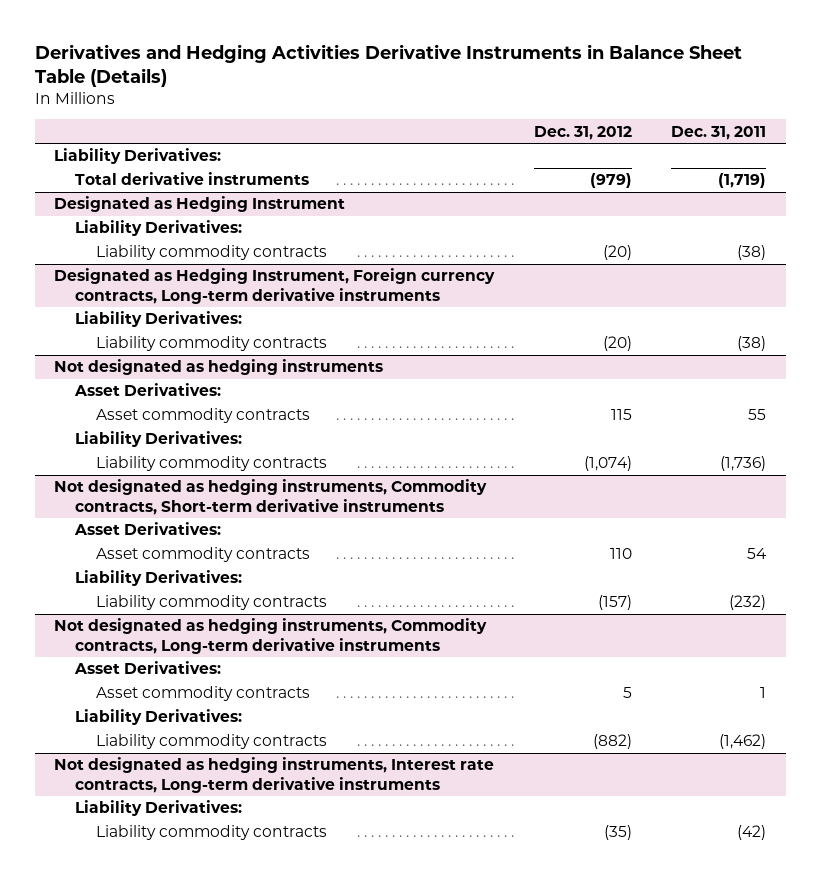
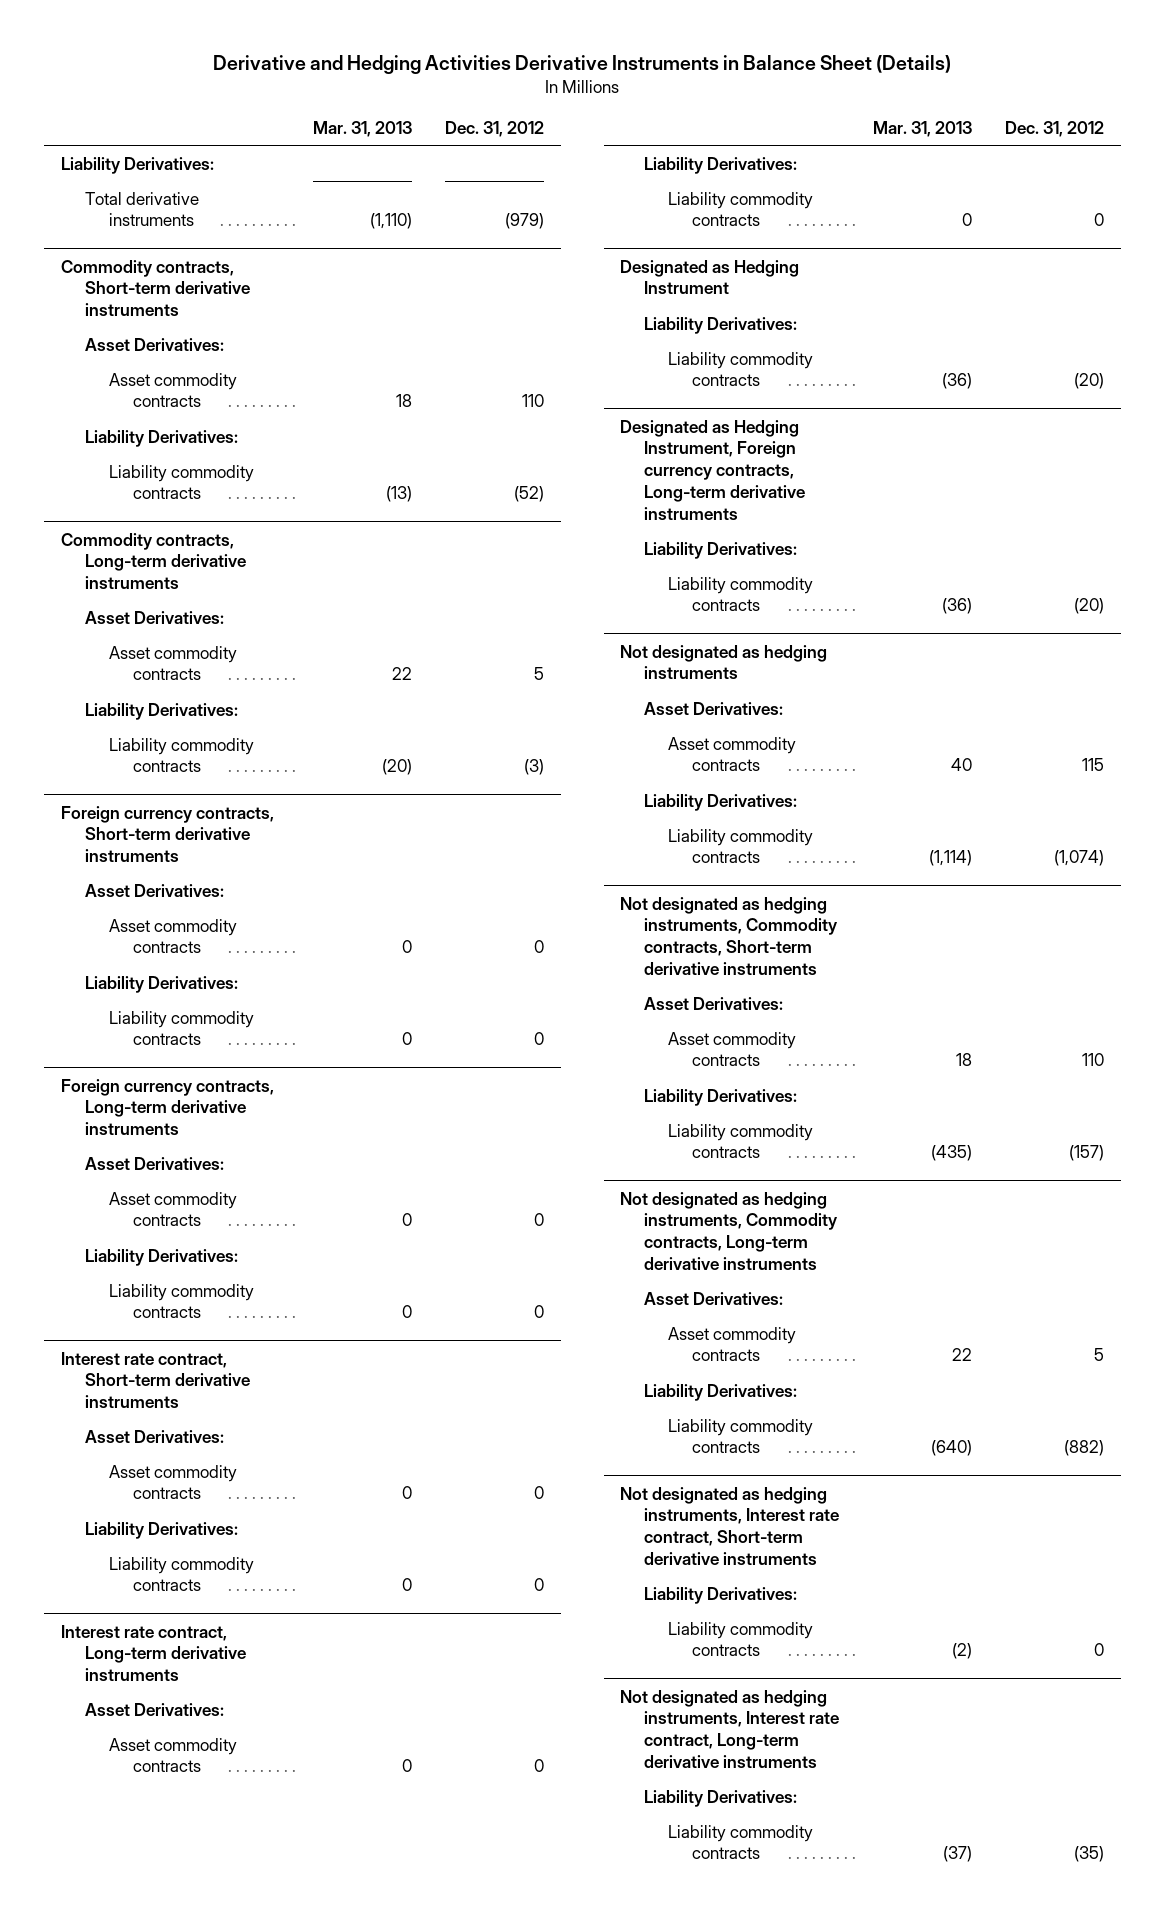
[34,43,742,87] Derivatives and Hedging Activities Derivative Instruments in Balance Sheet Table (Details) -> [213,55,952,75] Derivative and Hedging Activities Derivative Instruments in Balance Sheet (Details)
[671,125,767,140] Dec. 31, 2011 -> none
none -> [313,121,413,138] Mar. 31, 2013
none -> [60,259,250,317] Commodity contracts, Short-term derivative instruments
none -> [84,337,224,351] Asset Derivatives:
none -> [108,372,237,408] Asset commodity contracts
none -> [84,429,238,447] Liability Derivatives:
none -> [108,464,254,500] Liability commodity contracts
none -> [60,532,246,590] Commodity contracts, Long-term derivative instruments
none -> [84,610,224,624] Asset Derivatives:
none -> [108,645,237,681] Asset commodity contracts
none -> [84,702,238,720] Liability Derivatives:
none -> [108,737,254,773] Liability commodity contracts
none -> [60,805,274,863] Foreign currency contracts, Short-term derivative instruments
none -> [84,883,224,897] Asset Derivatives:
none -> [108,918,237,954] Asset commodity contracts
none -> [84,975,238,993] Liability Derivatives:
none -> [108,1010,254,1046] Liability commodity contracts
none -> [60,1078,274,1136] Foreign currency contracts, Long-term derivative instruments
none -> [84,1156,224,1170] Asset Derivatives:
none -> [108,1191,237,1227] Asset commodity contracts
none -> [84,1248,238,1266] Liability Derivatives:
none -> [108,1283,254,1319] Liability commodity contracts
none -> [60,1351,250,1409] Interest rate contract, Short-term derivative instruments
none -> [84,1429,224,1443] Asset Derivatives:
none -> [108,1464,237,1500] Asset commodity contracts
none -> [84,1521,238,1539] Liability Derivatives:
none -> [108,1556,254,1592] Liability commodity contracts
none -> [60,1624,246,1682] Interest rate contract, Long-term derivative instruments
none -> [84,1702,224,1716] Asset Derivatives:
none -> [108,1737,237,1773] Asset commodity contracts
none -> [644,156,798,174] Liability Derivatives:
none -> [668,191,814,227] Liability commodity contracts
[54,757,495,793] Not designated as hedging instruments, Interest rate contracts, Long-term derivative instruments -> [620,1486,840,1565] Not designated as hedging instruments, Interest rate contract, Short-term derivative instruments
none -> [668,1621,814,1657] Liability commodity contracts
none -> [620,1689,840,1768] Not designated as hedging instruments, Interest rate contract, Long-term derivative instruments
none -> [644,1789,798,1807] Liability Derivatives:

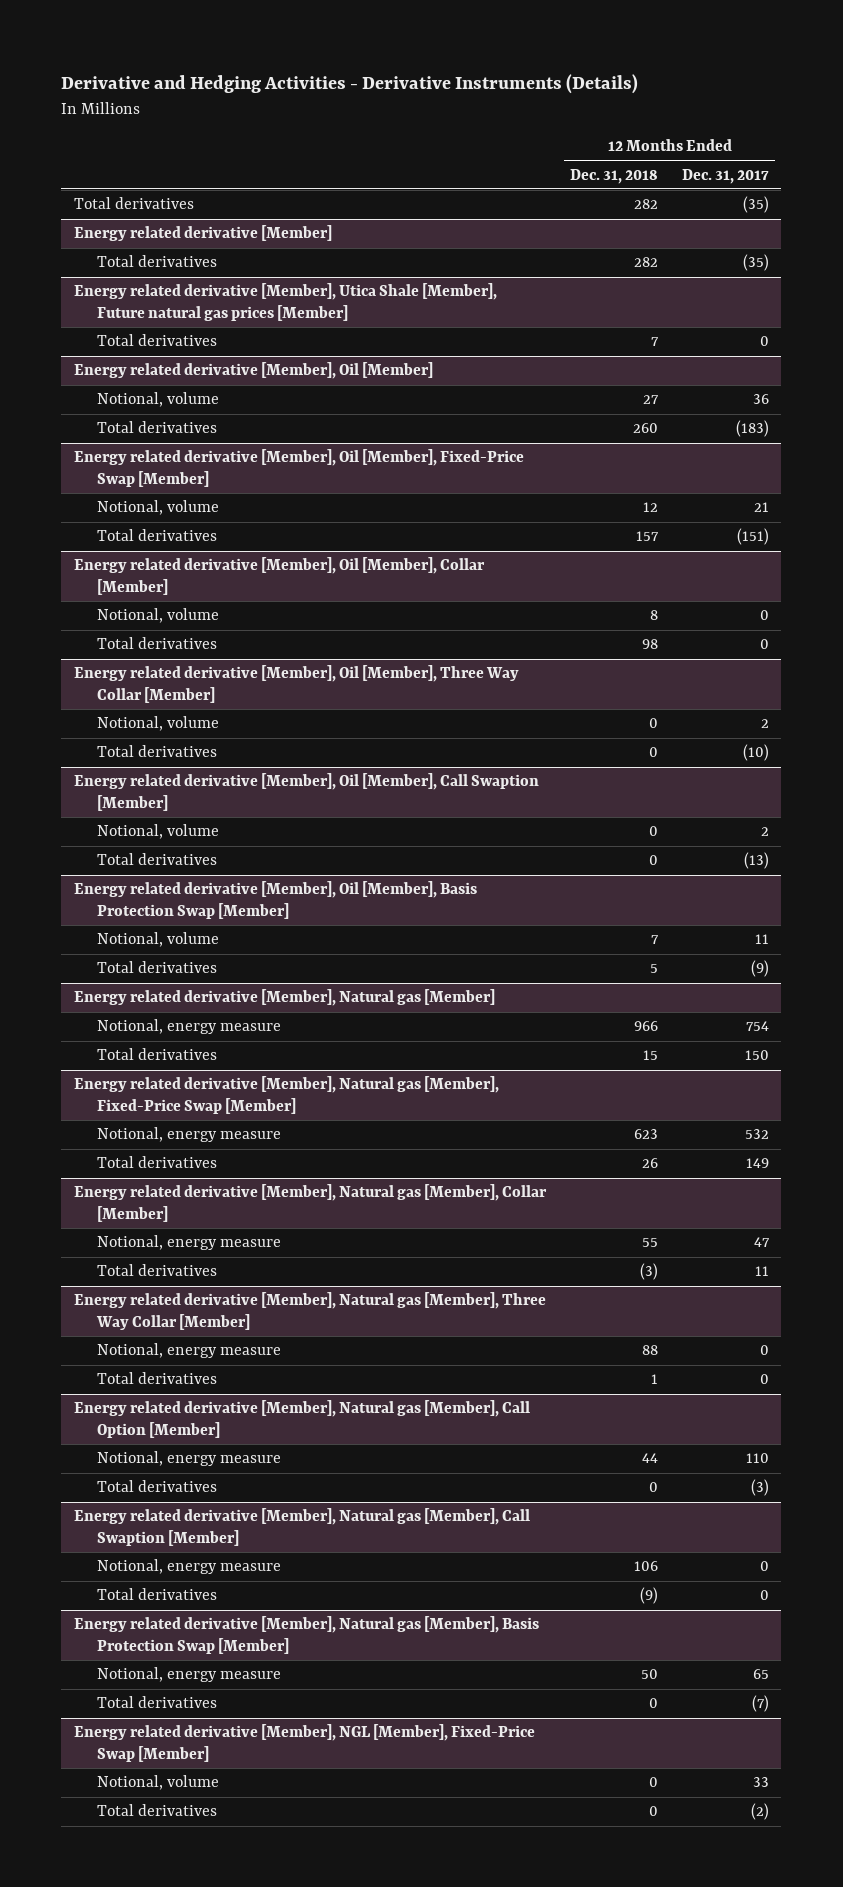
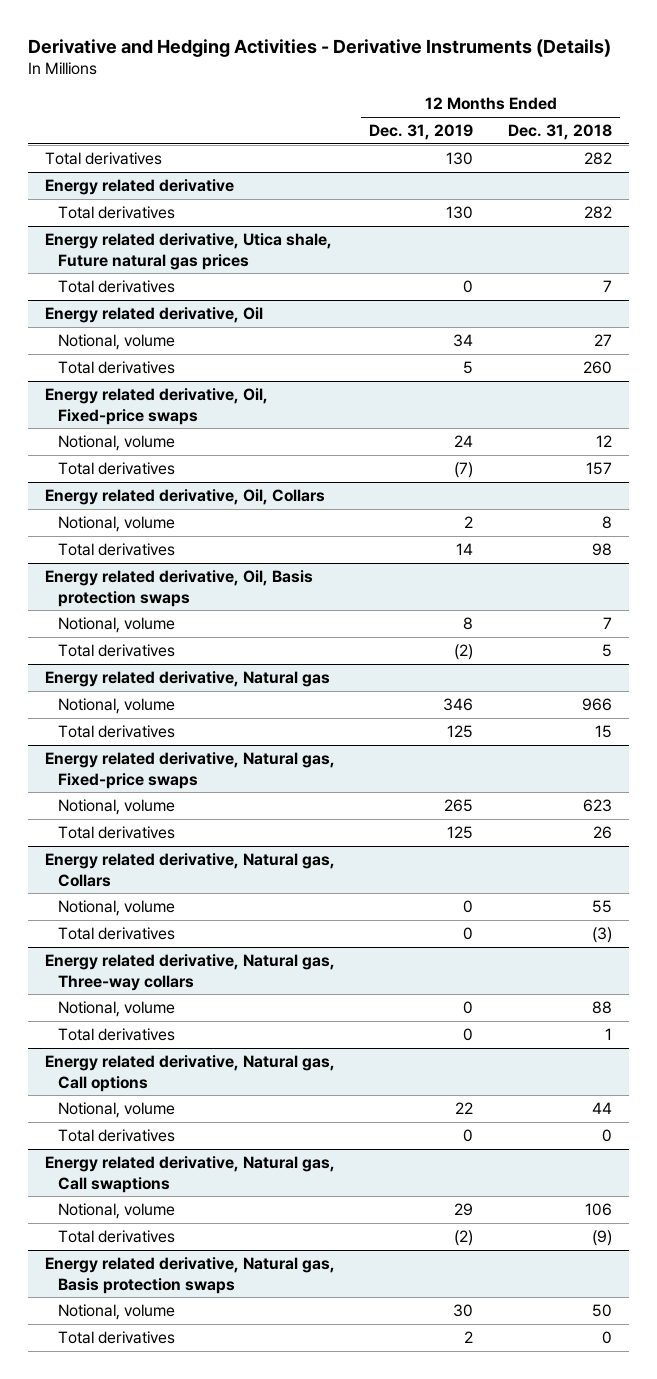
[682,168,770,184] Dec. 31, 2017 -> none
none -> [369,124,474,141] Dec. 31, 2019
[73,225,332,242] Energy related derivative [Member] -> [44,179,234,196] Energy related derivative
[73,283,497,322] Energy related derivative [Member], Utica Shale [Member], Future natural gas prices [Member] -> [44,233,332,270] Energy related derivative, Utica shale, Future natural gas prices
[73,362,433,380] Energy related derivative [Member], Oil [Member] -> [44,307,263,324] Energy related derivative, Oil
[73,449,524,488] Energy related derivative [Member], Oil [Member], Fixed-Price Swap [Member] -> [44,388,268,425] Energy related derivative, Oil, Fixed-price swaps
[73,557,485,596] Energy related derivative [Member], Oil [Member], Collar [Member] -> [44,489,325,506] Energy related derivative, Oil, Collars
[73,665,519,704] Energy related derivative [Member], Oil [Member], Three Way Collar [Member] -> none
[96,716,219,732] Notional, volume -> none
[96,745,217,758] Total derivatives -> none
[73,773,539,812] Energy related derivative [Member], Oil [Member], Call Swaption [Member] -> none
[96,824,219,840] Notional, volume -> none
[96,853,217,866] Total derivatives -> none
[73,881,477,920] Energy related derivative [Member], Oil [Member], Basis Protection Swap [Member] -> [44,570,313,607] Energy related derivative, Oil, Basis protection swaps
[73,989,495,1007] Energy related derivative [Member], Natural gas [Member] -> [44,671,330,688] Energy related derivative, Natural gas
[96,1019,281,1035] Notional, energy measure -> [57,698,175,715] Notional, volume
[73,1076,499,1115] Energy related derivative [Member], Natural gas [Member], Fixed-Price Swap [Member] -> [44,752,335,789] Energy related derivative, Natural gas, Fixed-price swaps
[96,1127,281,1143] Notional, energy measure -> [57,799,175,816] Notional, volume
[96,1235,281,1251] Notional, energy measure -> none
[73,1184,547,1223] Energy related derivative [Member], Natural gas [Member], Collar [Member] -> [44,853,335,887] Energy related derivative, Natural gas, Collars
none -> [57,900,175,917] Notional, volume
[96,1343,281,1359] Notional, energy measure -> none
[73,1292,546,1331] Energy related derivative [Member], Natural gas [Member], Three Way Collar [Member] -> [44,954,335,991] Energy related derivative, Natural gas, Three-way collars
none -> [57,1001,175,1018] Notional, volume
[96,1451,281,1467] Notional, energy measure -> none
[73,1400,530,1439] Energy related derivative [Member], Natural gas [Member], Call Option [Member] -> [44,1055,335,1092] Energy related derivative, Natural gas, Call options
none -> [57,1102,175,1119] Notional, volume
[96,1559,281,1575] Notional, energy measure -> none
[73,1508,530,1547] Energy related derivative [Member], Natural gas [Member], Call Swaption [Member] -> [44,1156,335,1193] Energy related derivative, Natural gas, Call swaptions
none -> [57,1203,175,1220] Notional, volume
[96,1667,281,1683] Notional, energy measure -> none
[96,1696,217,1709] Total derivatives -> none
[73,1724,535,1763] Energy related derivative [Member], NGL [Member], Fixed-Price Swap [Member] -> none
[73,1616,539,1655] Energy related derivative [Member], Natural gas [Member], Basis Protection Swap [Member] -> [44,1257,335,1294] Energy related derivative, Natural gas, Basis protection swaps
[648,1777,658,1788] 0 -> [591,1304,612,1318] 50

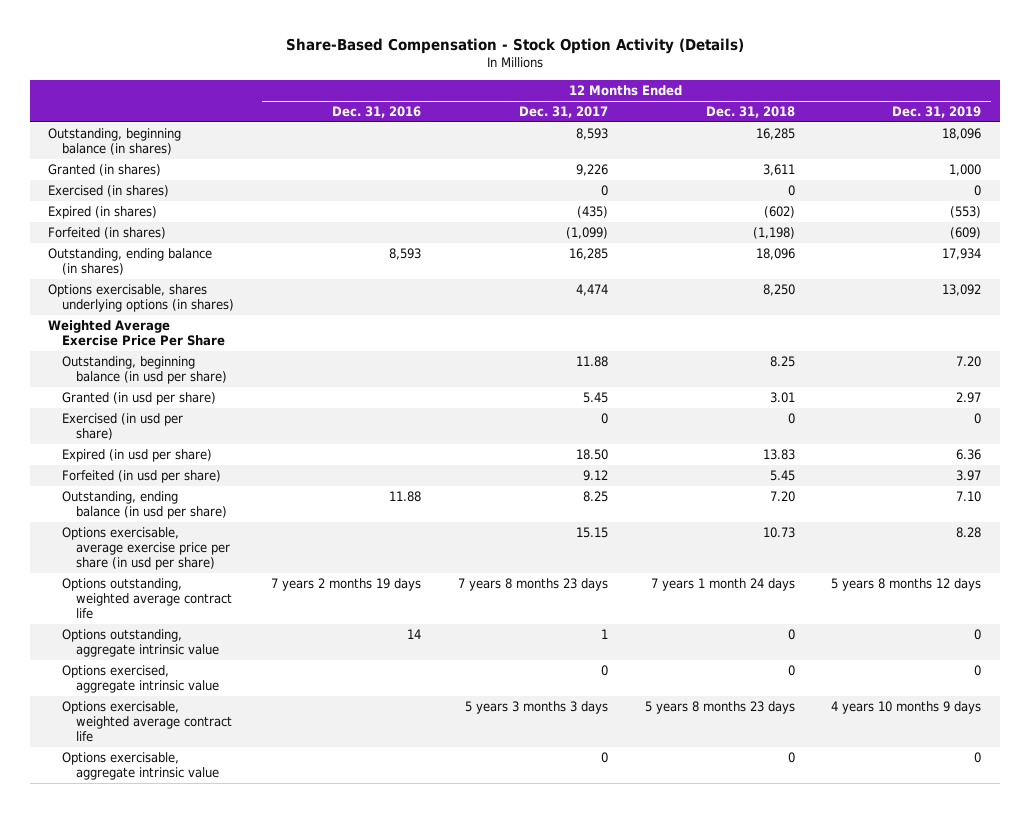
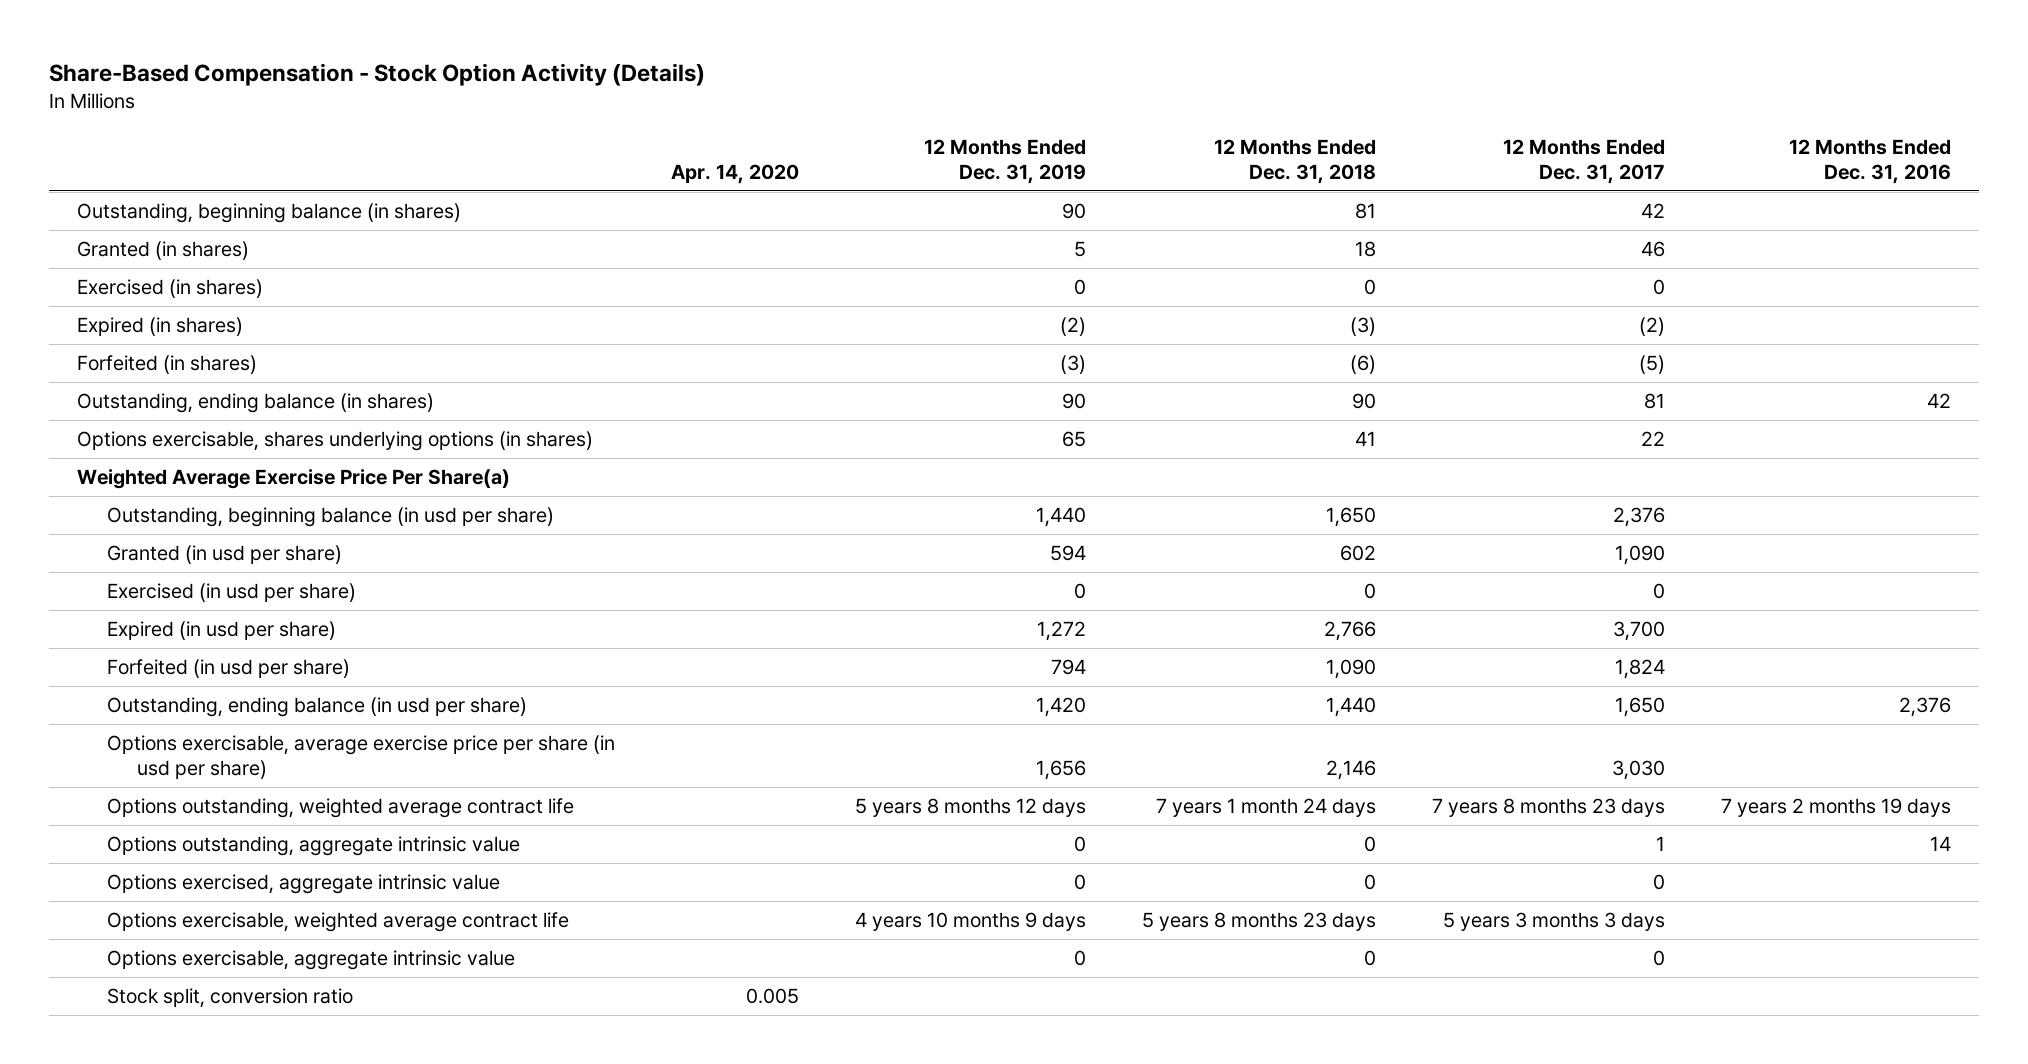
none -> [671,164,800,185] Apr. 14, 2020
[575,128,608,141] 8,593 -> [1640,202,1665,218] 42
[755,128,795,141] 16,285 -> [1354,202,1376,219] 81
[942,128,982,141] 18,096 -> [1061,202,1086,219] 90
[575,164,608,177] 9,226 -> [1640,240,1665,257] 46
[762,164,795,177] 3,611 -> [1354,240,1376,257] 18
[949,164,982,177] 1,000 -> [1073,240,1086,257] 5
[576,206,608,219] (435) -> [1638,316,1665,336] (2)
[763,206,795,219] (602) -> [1349,316,1376,336] (3)
[950,206,982,219] (553) -> [1059,316,1086,336] (2)
[565,227,608,240] (1,099) -> [1638,354,1665,374] (5)
[752,227,795,240] (1,198) -> [1349,354,1376,374] (6)
[950,227,982,240] (609) -> [1059,354,1086,374] (3)
[388,248,421,261] 8,593 -> [1926,392,1951,408] 42
[568,248,608,261] 16,285 -> [1643,392,1665,409] 81
[755,248,795,261] 18,096 -> [1351,392,1376,409] 90
[942,248,982,261] 17,934 -> [1061,392,1086,409] 90
[575,284,608,297] 4,474 -> [1640,430,1665,446] 22
[762,284,795,297] 8,250 -> [1354,430,1376,446] 41
[942,284,982,297] 13,092 -> [1061,430,1086,447] 65
[48,320,226,347] Weighted Average Exercise Price Per Share -> [77,468,511,489] Weighted Average Exercise Price Per Share(a)
[575,356,608,368] 11.88 -> [1612,506,1665,527] 2,376
[769,356,795,368] 8.25 -> [1325,506,1376,527] 1,650
[956,356,982,368] 7.20 -> [1035,506,1086,527] 1,440
[582,392,608,404] 5.45 -> [1614,544,1665,565] 1,090
[769,392,795,404] 3.01 -> [1339,544,1376,561] 602
[956,392,982,404] 2.97 -> [1049,544,1086,561] 594
[575,449,608,461] 18.50 -> [1612,620,1665,641] 3,700
[762,449,795,461] 13.83 -> [1323,620,1376,641] 2,766
[956,449,982,461] 6.36 -> [1036,620,1086,641] 1,272
[582,470,608,482] 9.12 -> [1614,658,1665,679] 1,824
[769,470,795,482] 5.45 -> [1325,658,1376,679] 1,090
[956,470,982,482] 3.97 -> [1050,658,1086,675] 794
[388,491,421,503] 11.88 -> [1898,696,1951,717] 2,376
[582,491,608,503] 8.25 -> [1614,696,1665,717] 1,650
[769,491,795,503] 7.20 -> [1325,696,1376,717] 1,440
[956,491,982,503] 7.10 -> [1035,696,1086,717] 1,420
[575,527,608,539] 15.15 -> [1611,760,1665,781] 3,030
[762,527,795,539] 10.73 -> [1325,760,1376,781] 2,146
[956,527,982,539] 8.28 -> [1035,760,1086,781] 1,656
none -> [107,987,354,1008] Stock split, conversion ratio

